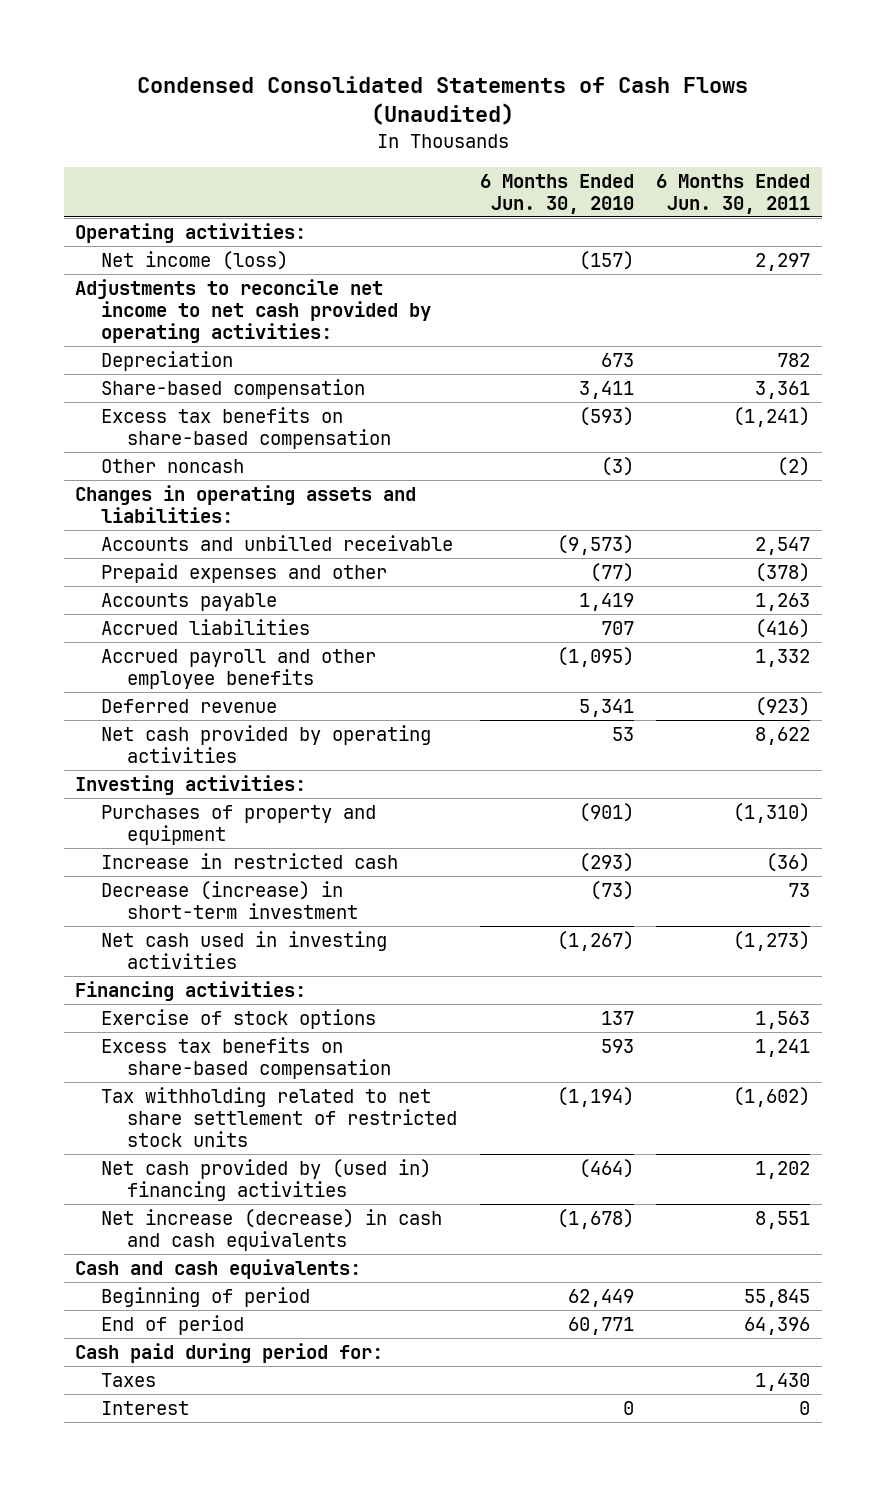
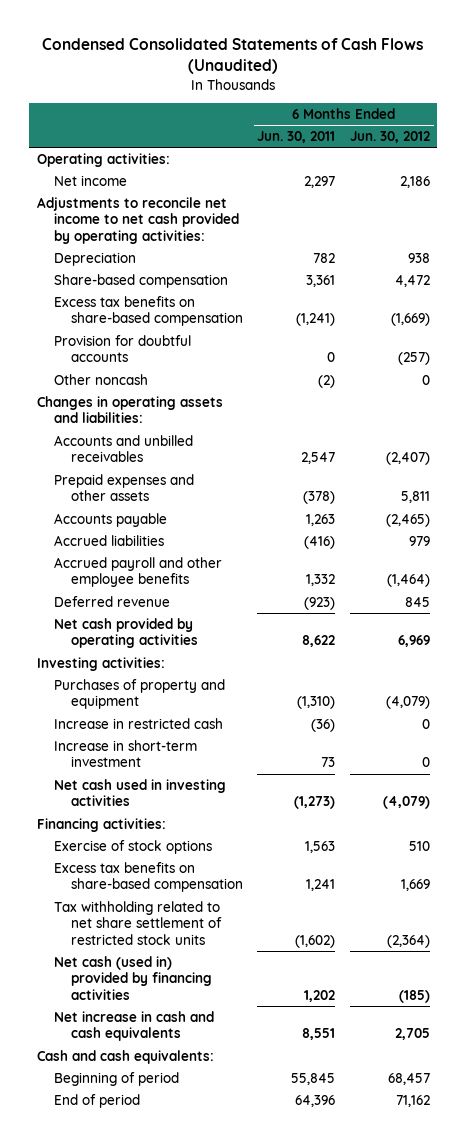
[479,173,634,214] 6 Months Ended Jun. 30, 2010 -> none
none -> [349,130,430,143] Jun. 30, 2012
[100,250,288,270] Net income (loss) -> [53,174,127,186] Net income
none -> [53,334,191,363] Provision for doubtful accounts
[100,534,453,551] Accounts and unbilled receivable -> [53,434,193,463] Accounts and unbilled receivables
[100,562,387,583] Prepaid expenses and other -> [53,473,194,502] Prepaid expenses and other assets
[100,880,358,919] Decrease (increase) in short-term investment -> [53,739,197,768] Increase in short-term investment
[100,1158,431,1201] Net cash provided by (used in) financing activities -> [53,955,212,1001] Net cash (used in) provided by financing activities
[100,1208,442,1251] Net increase (decrease) in cash and cash equivalents -> [53,1010,214,1042] Net increase in cash and cash equivalents
[74,1342,383,1363] Cash paid during period for: -> none
[100,1372,156,1387] Taxes -> none
[100,1400,189,1415] Interest -> none

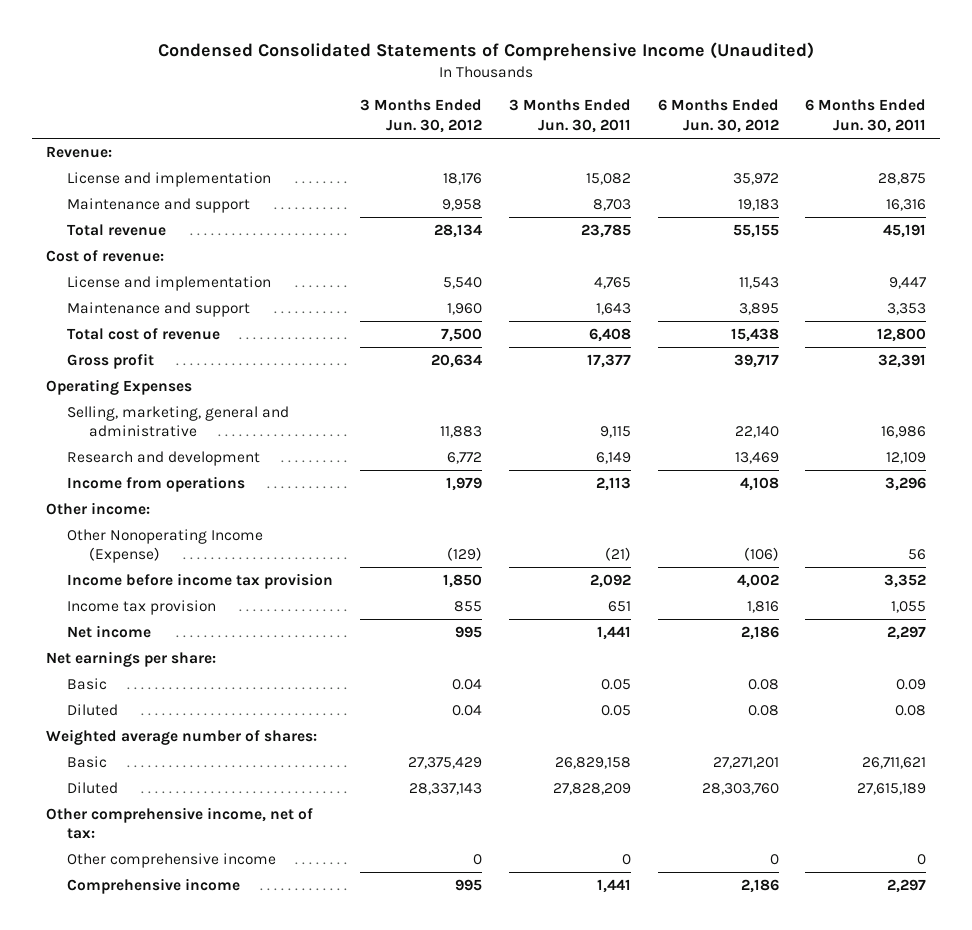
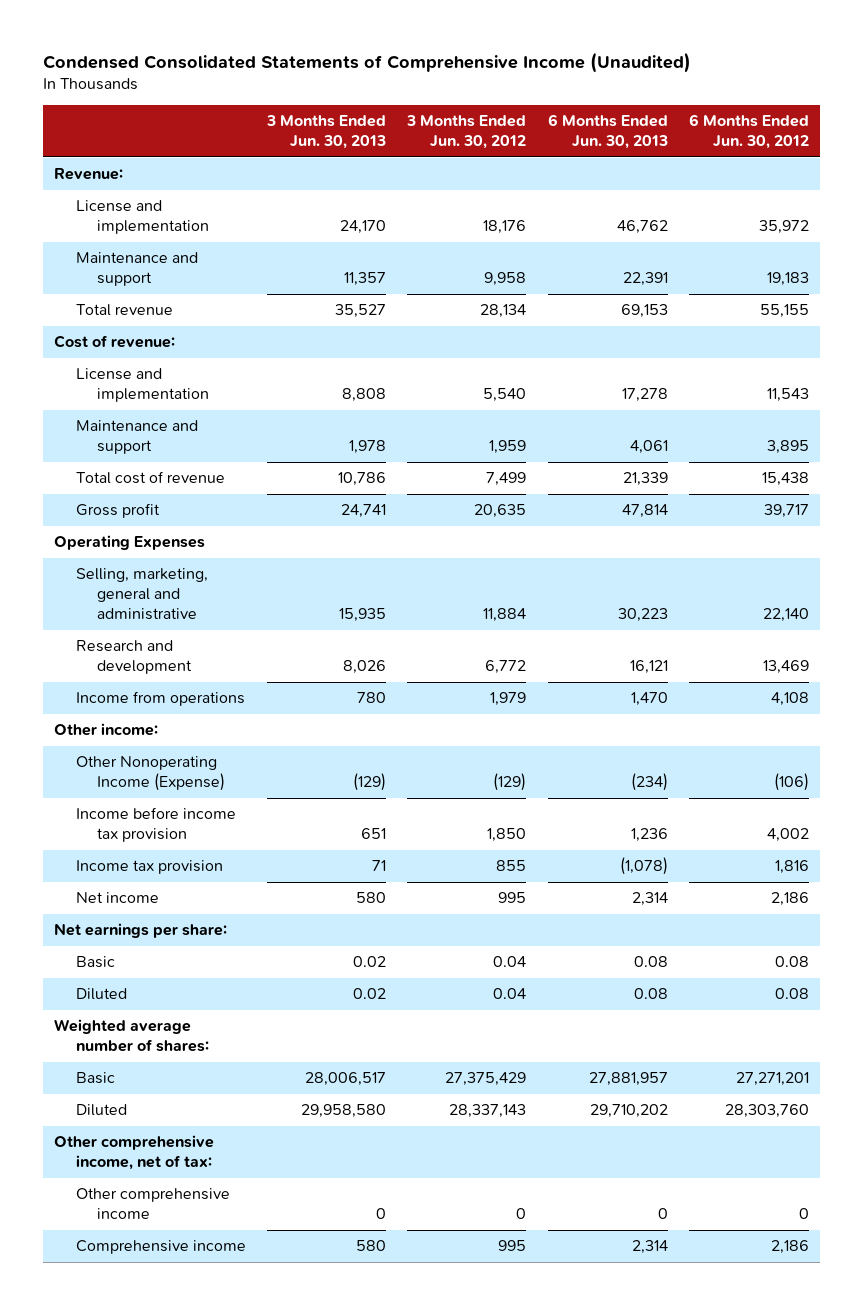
[508,99,631,134] 3 Months Ended Jun. 30, 2011 -> none
[805,99,927,134] 6 Months Ended Jun. 30, 2011 -> none
none -> [265,115,386,149] 3 Months Ended Jun. 30, 2013
none -> [547,114,668,149] 6 Months Ended Jun. 30, 2013
[447,302,483,315] 1,960 -> [489,440,527,455] 1,959
[441,327,483,342] 7,500 -> [486,472,527,487] 7,499
[431,353,483,368] 20,634 -> [474,504,527,519] 20,635
[440,426,483,439] 11,883 -> [483,607,527,622] 11,884

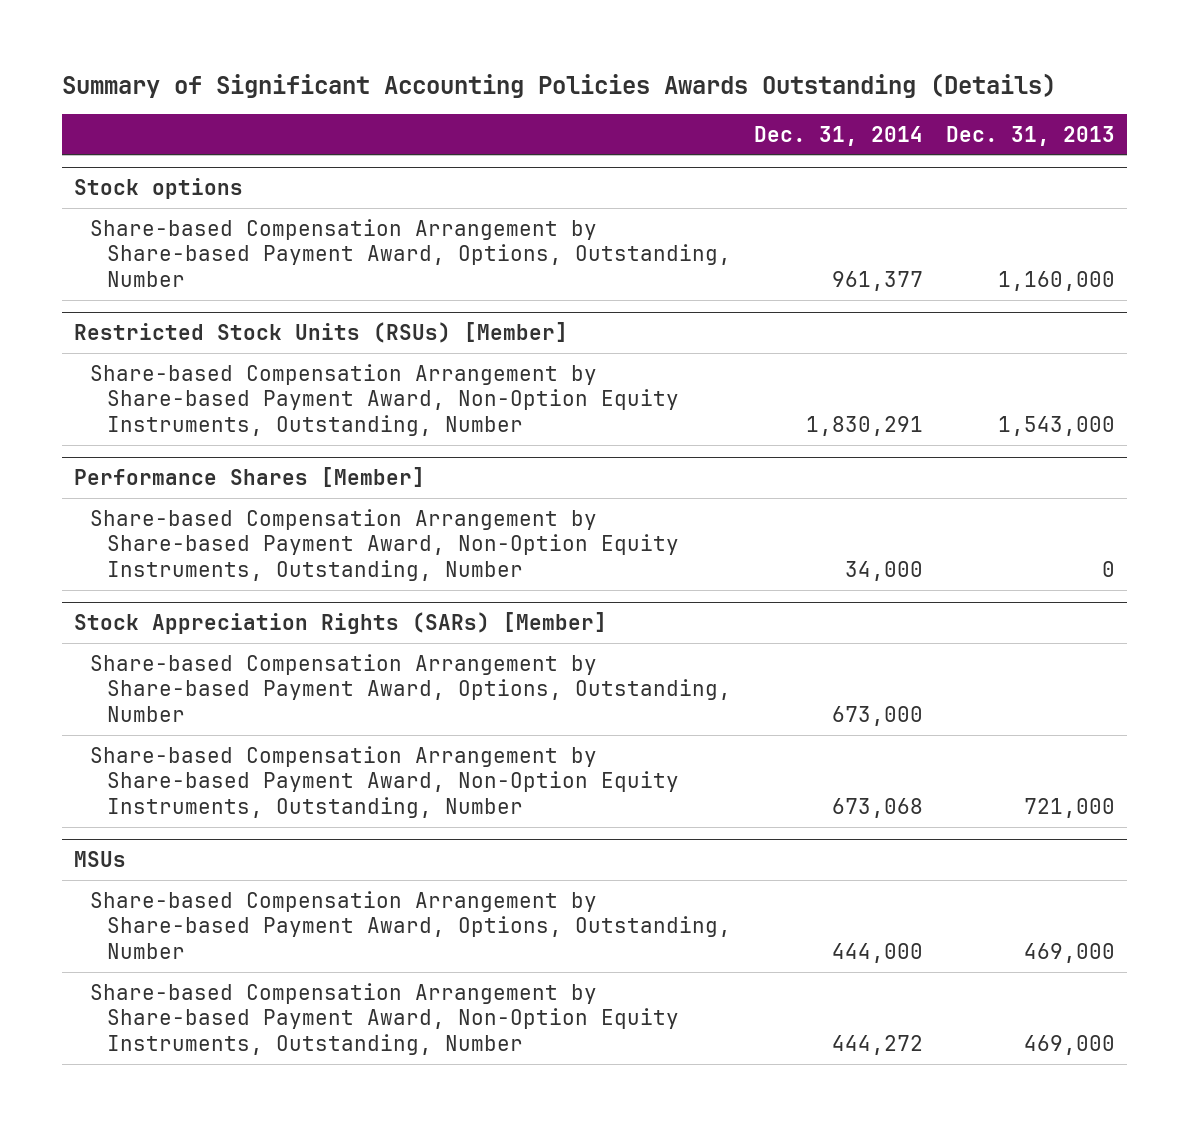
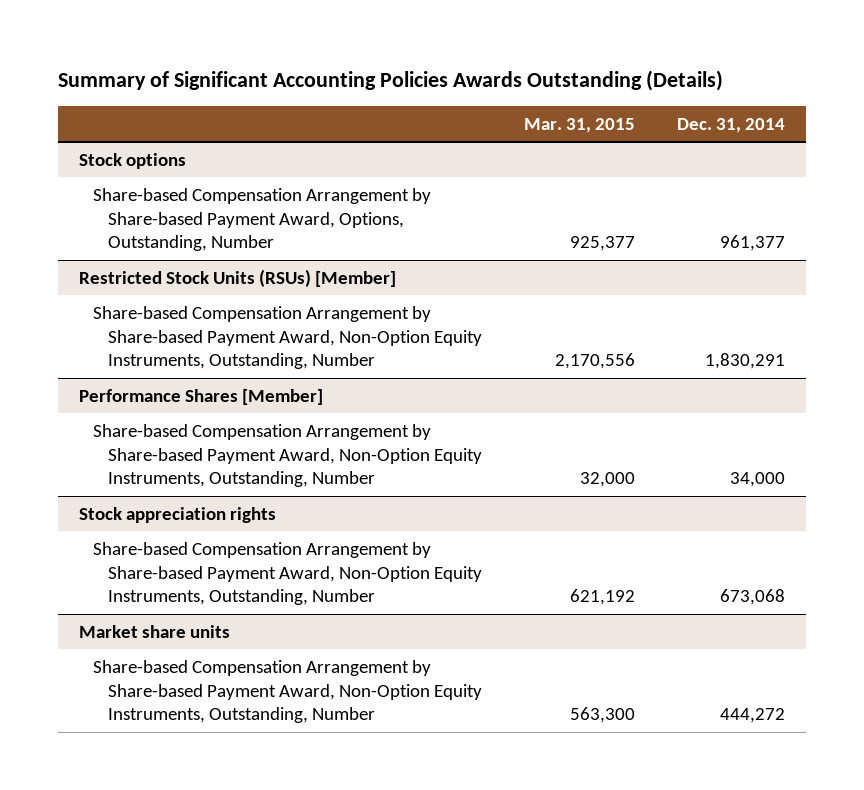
[946,125,1116,146] Dec. 31, 2013 -> none
none -> [524,117,636,133] Mar. 31, 2015
[90,653,731,723] Share-based Compensation Arrangement by Share-based Payment Award, Options, Outstanding, Number -> none
[73,612,607,635] Stock Appreciation Rights (SARs) [Member] -> [78,506,276,523] Stock appreciation rights
[90,890,731,960] Share-based Compensation Arrangement by Share-based Payment Award, Options, Outstanding, Number -> none
[73,851,126,868] MSUs -> [78,624,230,638] Market share units

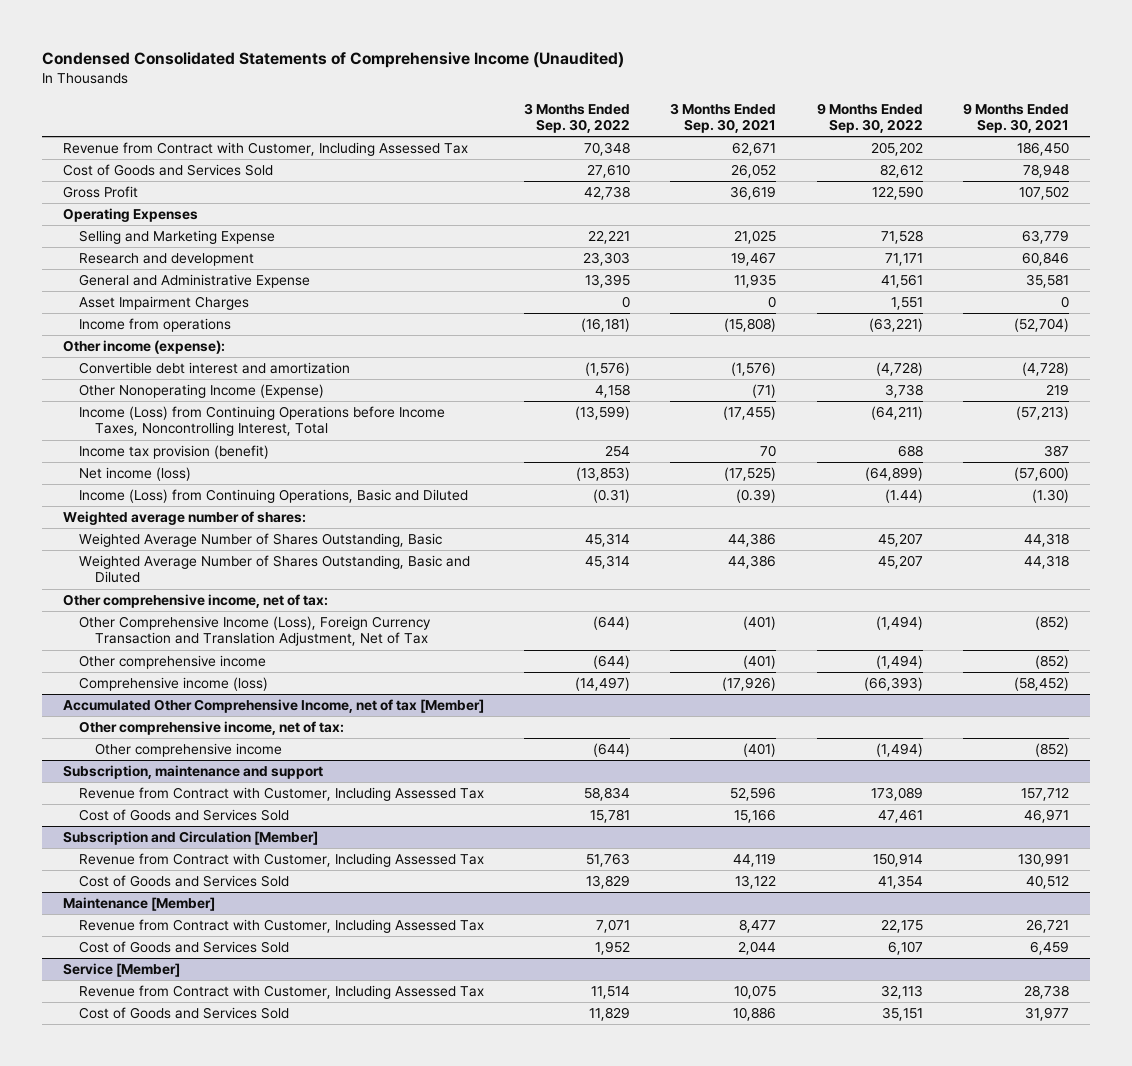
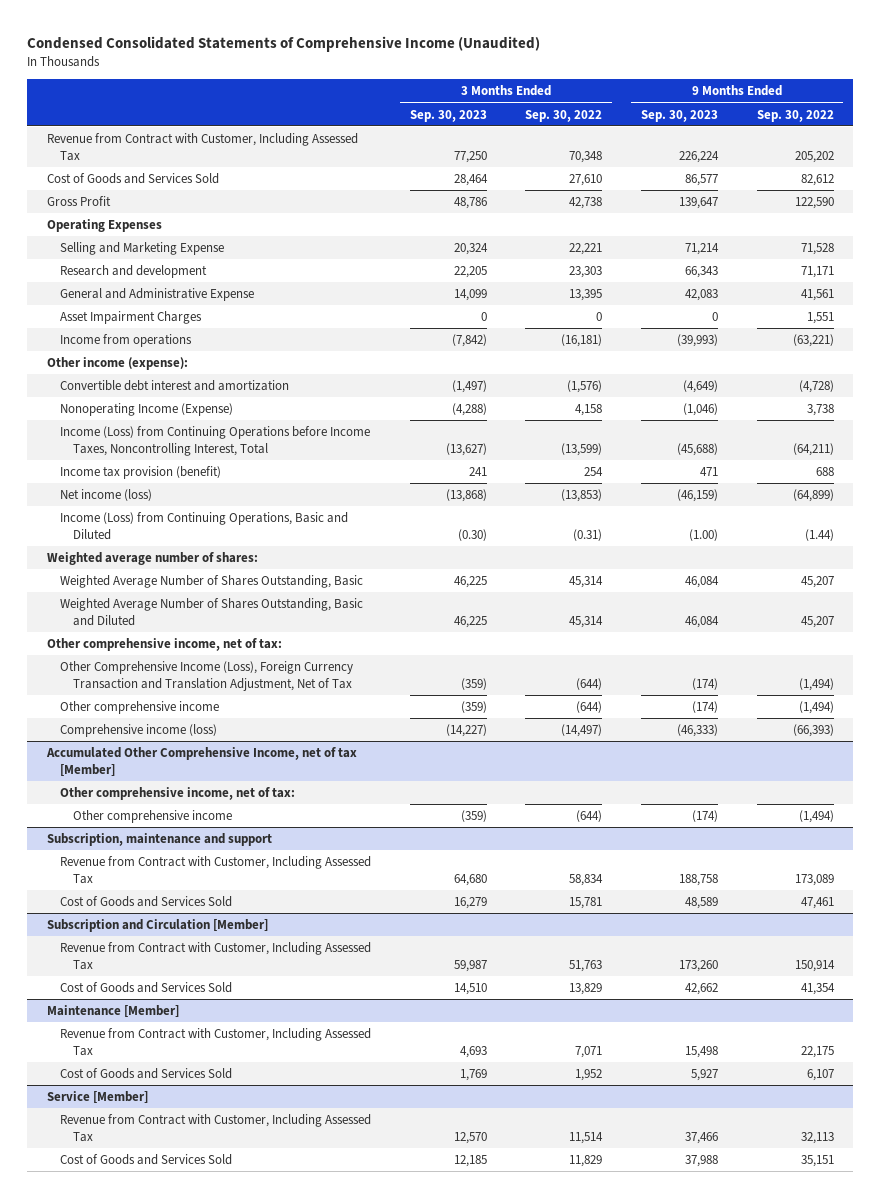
[670,102,777,133] 3 Months Ended Sep. 30, 2021 -> none
[963,102,1070,133] 9 Months Ended Sep. 30, 2021 -> none
none -> [409,109,487,122] Sep. 30, 2023
none -> [641,109,719,122] Sep. 30, 2023
[78,384,324,399] Other Nonoperating Income (Expense) -> [59,403,233,417] Nonoperating Income (Expense)

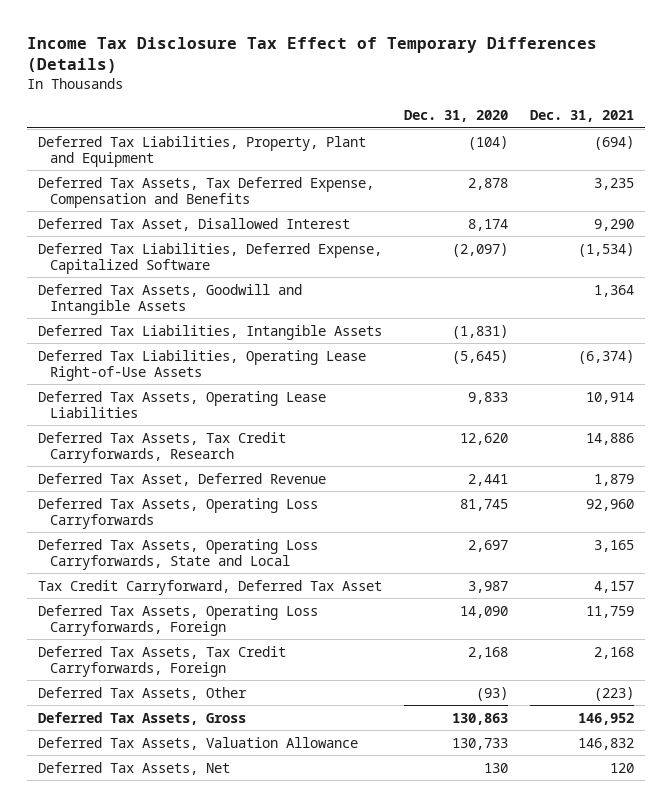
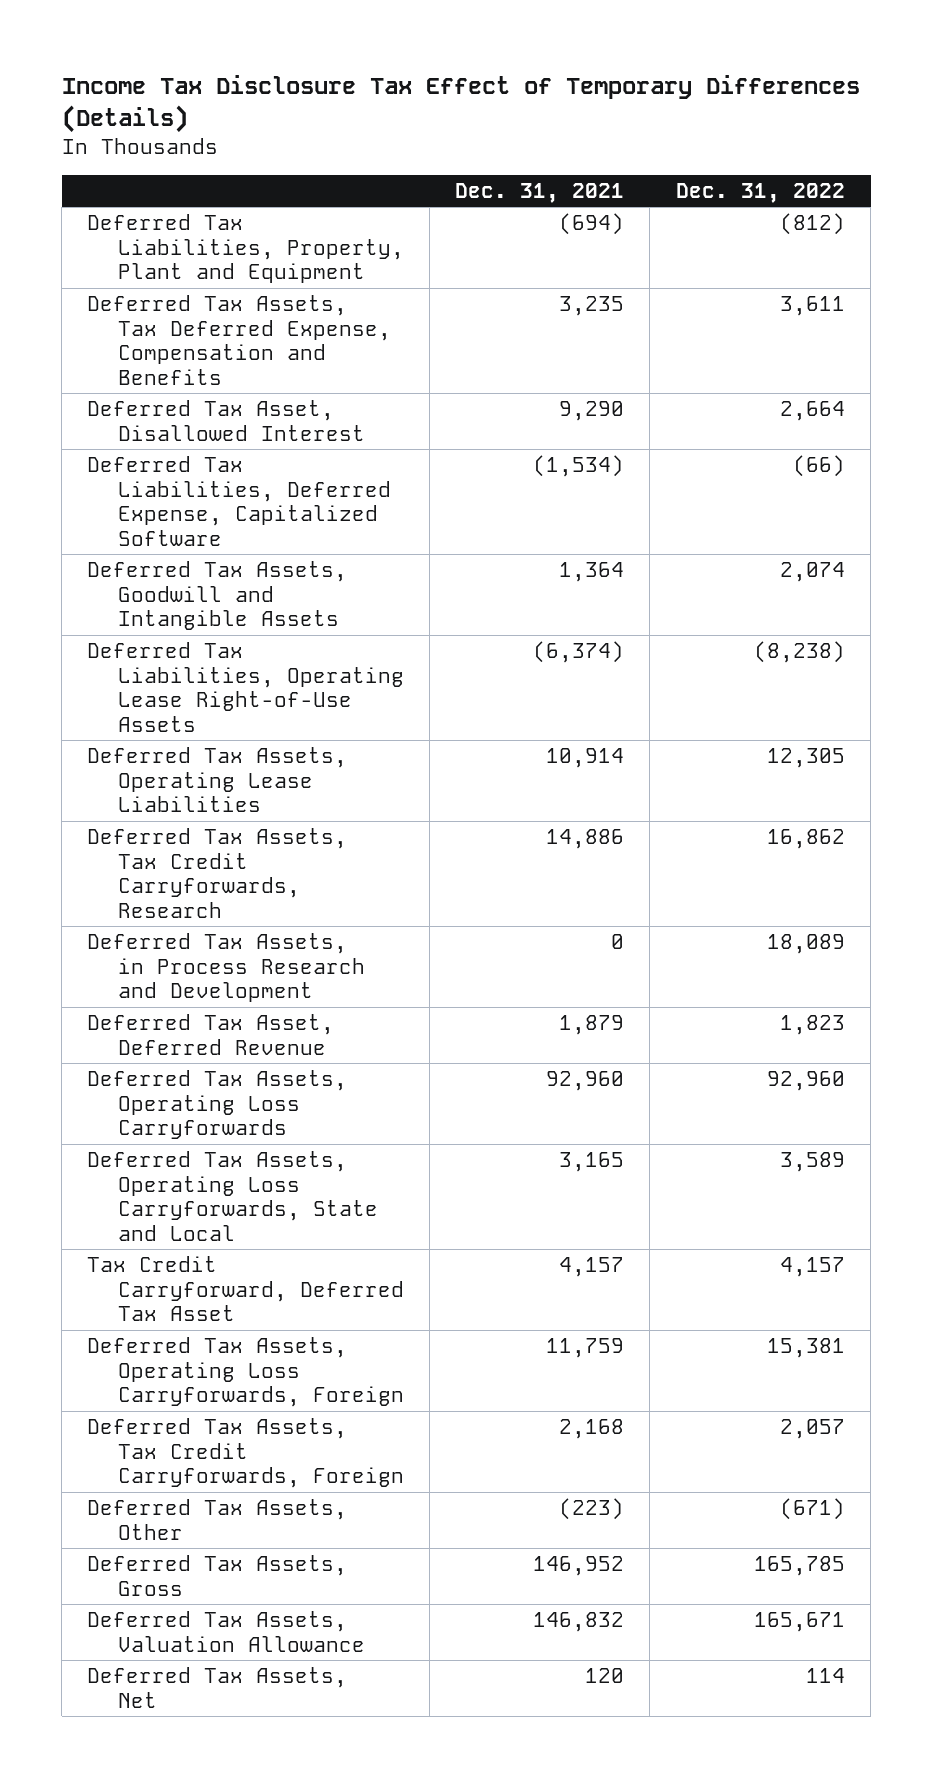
[404,110,509,123] Dec. 31, 2020 -> none
none -> [675,183,845,204] Dec. 31, 2022
[38,324,383,340] Deferred Tax Liabilities, Intangible Assets -> none
none -> [87,932,365,1003] Deferred Tax Assets, in Process Research and Development

